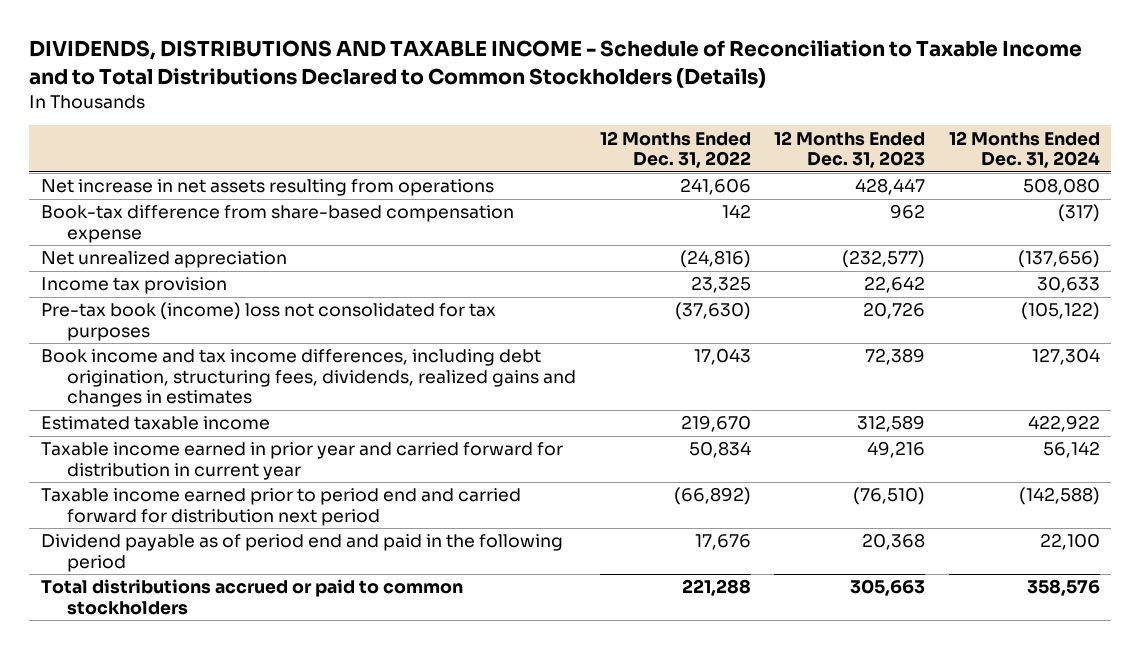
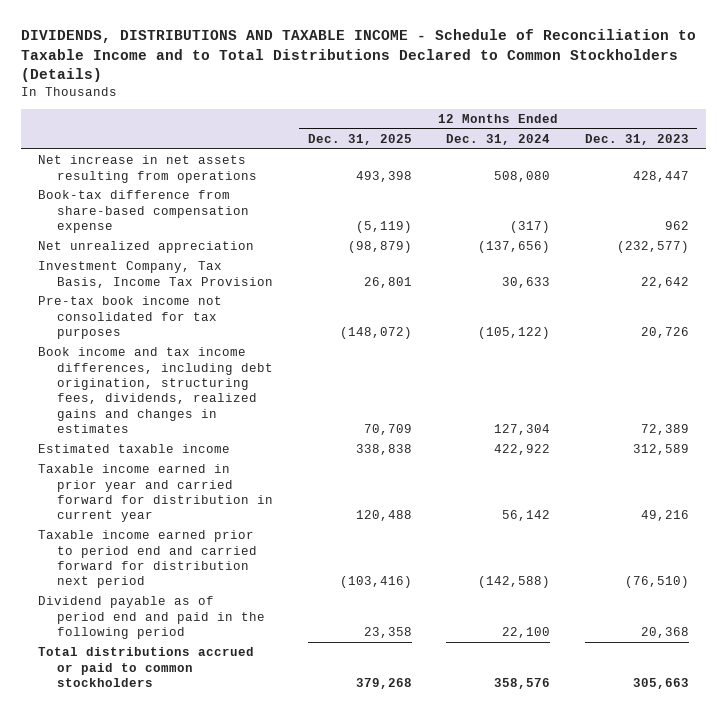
[599,130,751,169] 12 Months Ended Dec. 31, 2022 -> none
none -> [307,133,412,145] Dec. 31, 2025
[40,277,227,295] Income tax provision -> [38,261,274,288] Investment Company, Tax Basis, Income Tax Provision
[40,302,496,341] Pre-tax book (income) loss not consolidated for tax purposes -> [38,296,223,339] Pre-tax book income not consolidated for tax purposes

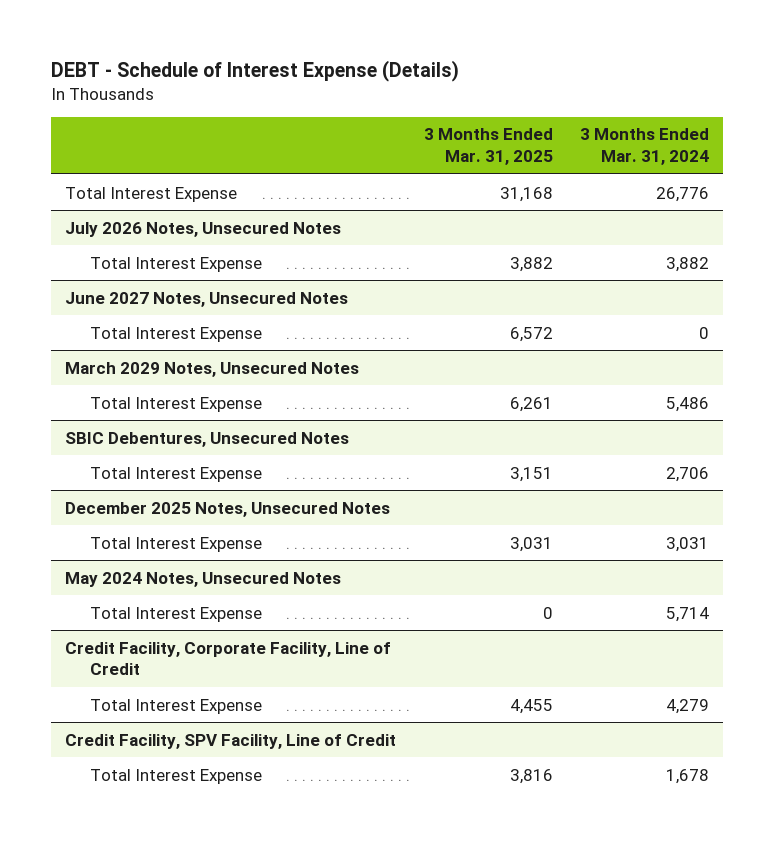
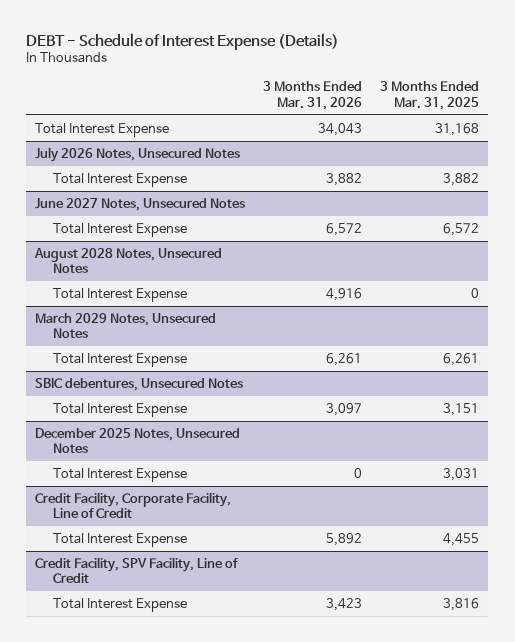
[580,128,710,165] 3 Months Ended Mar. 31, 2024 -> none
none -> [263,81,363,111] 3 Months Ended Mar. 31, 2026
none -> [34,247,223,274] August 2028 Notes, Unsecured Notes
none -> [52,287,187,302] Total Interest Expense
[64,431,349,447] SBIC Debentures, Unsecured Notes -> [35,377,244,391] SBIC debentures, Unsecured Notes
[64,571,341,587] May 2024 Notes, Unsecured Notes -> none
[90,606,263,622] Total Interest Expense -> none

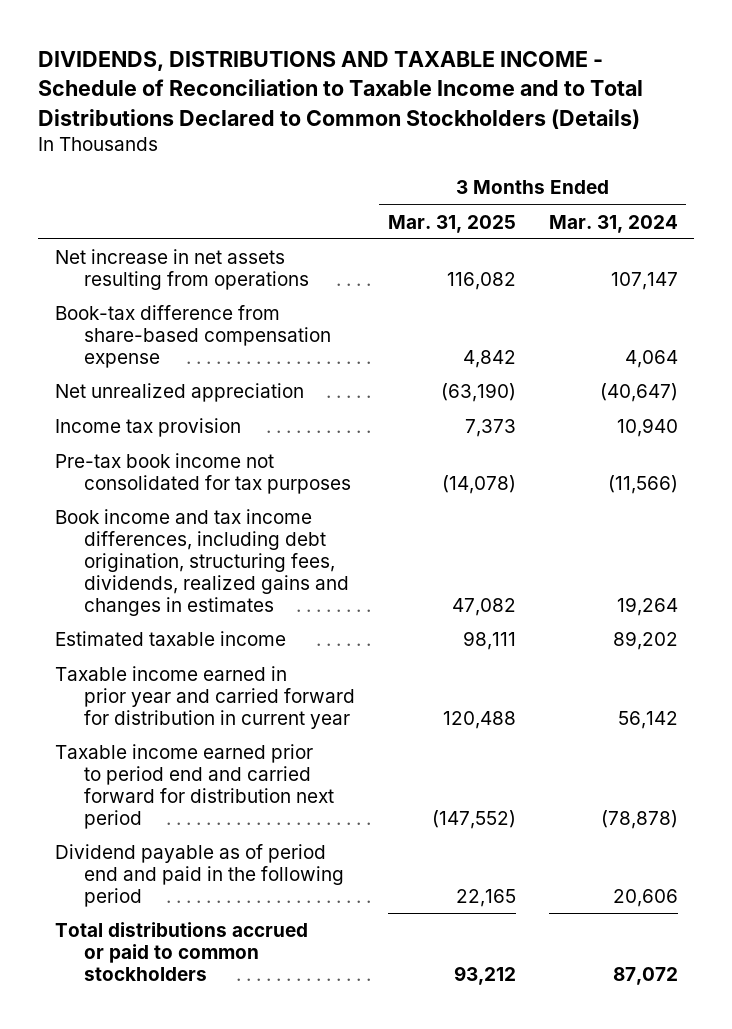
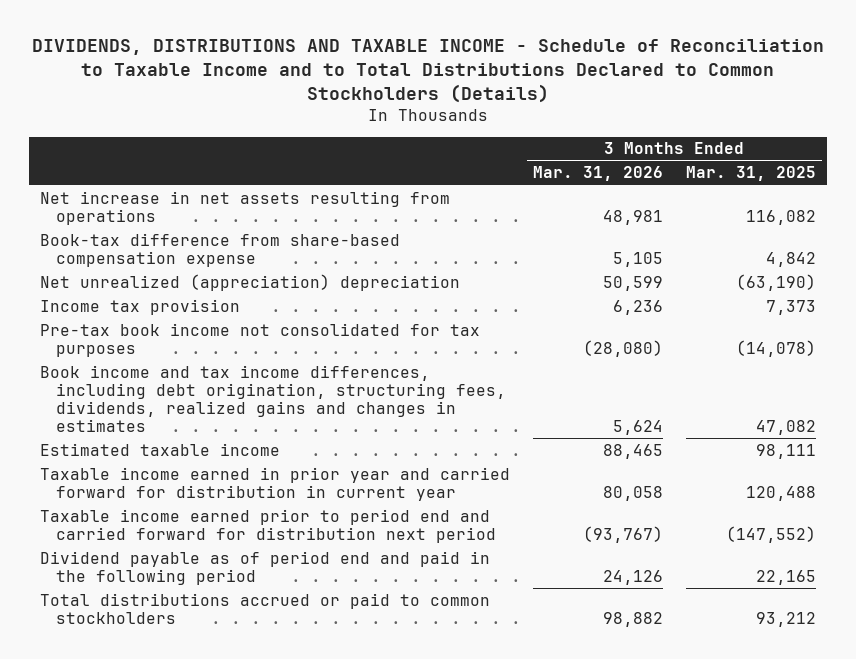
[548,214,678,233] Mar. 31, 2024 -> none
none -> [532,166,663,182] Mar. 31, 2026
[54,383,304,403] Net unrealized appreciation -> [39,273,460,291] Net unrealized (appreciation) depreciation

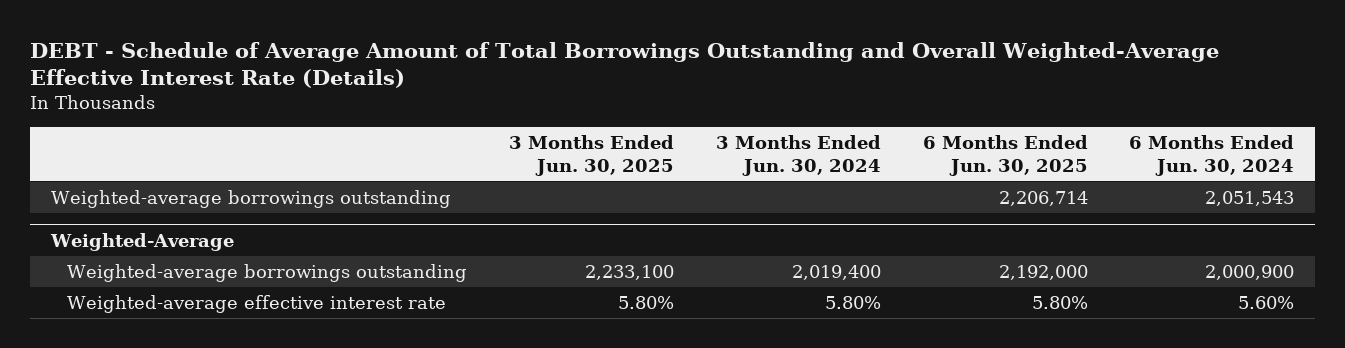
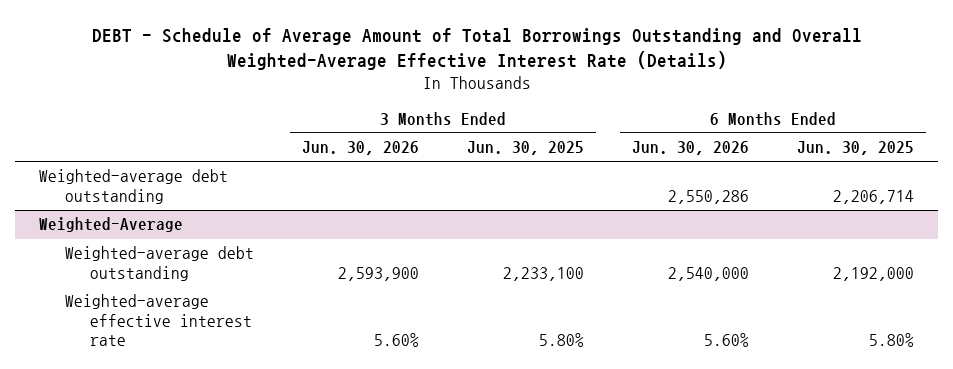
[715,134,881,176] 3 Months Ended Jun. 30, 2024 -> none
[1129,134,1295,176] 6 Months Ended Jun. 30, 2024 -> none
none -> [301,141,419,156] Jun. 30, 2026
none -> [631,141,749,156] Jun. 30, 2026
[51,190,452,209] Weighted-average borrowings outstanding -> [39,169,229,204] Weighted-average debt outstanding
[67,264,468,283] Weighted-average borrowings outstanding -> [64,246,254,281] Weighted-average debt outstanding

